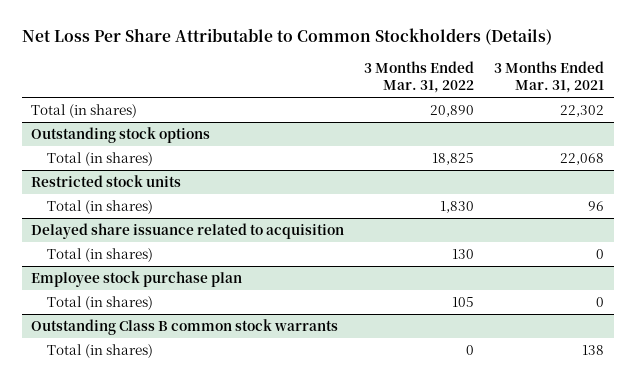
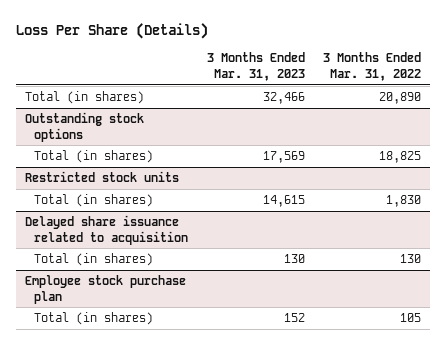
[21,28,552,46] Net Loss Per Share Attributable to Common Stockholders (Details) -> [16,23,209,40] Loss Per Share (Details)
[494,60,605,93] 3 Months Ended Mar. 31, 2021 -> none
none -> [206,52,305,82] 3 Months Ended Mar. 31, 2023
[31,318,339,335] Outstanding Class B common stock warrants -> none
[47,343,154,358] Total (in shares) -> none

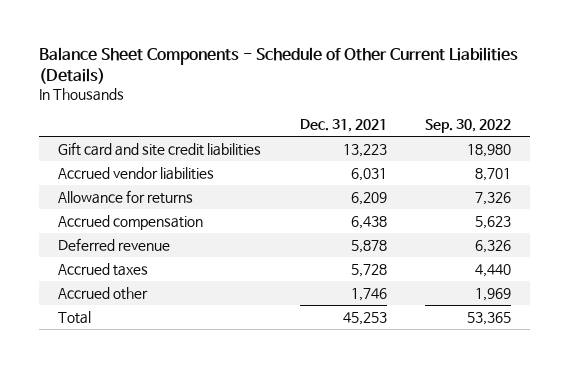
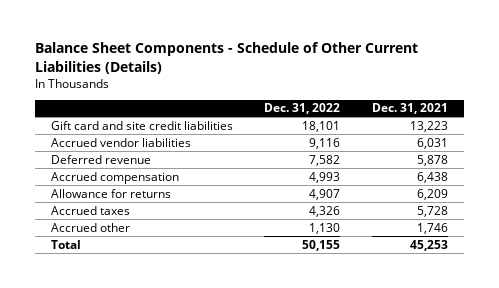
[424,119,511,134] Sep. 30, 2022 -> none
none -> [264,103,341,115] Dec. 31, 2022
[58,214,204,230] Accrued compensation -> [50,171,179,184] Accrued compensation
[58,189,194,204] Allowance for returns -> [50,188,171,198] Allowance for returns

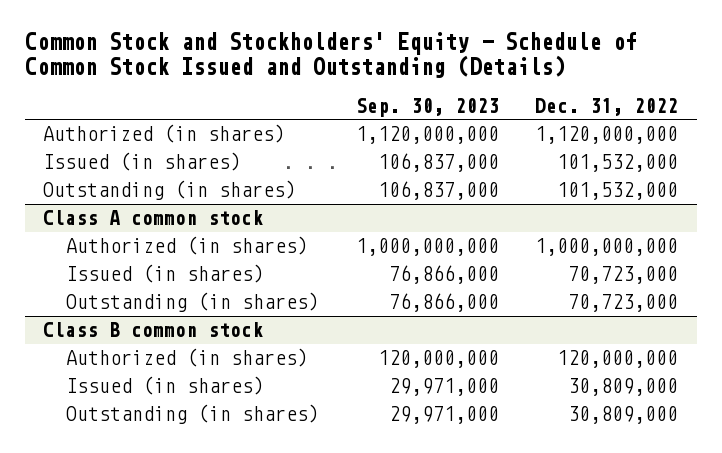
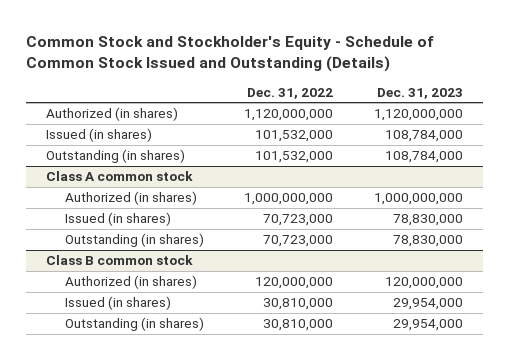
[25,32,638,79] Common Stock and Stockholders' Equity - Schedule of Common Stock Issued and Outstanding (Details) -> [26,36,435,73] Common Stock and Stockholder's Equity - Schedule of Common Stock Issued and Outstanding (Details)
[355,97,499,117] Sep. 30, 2023 -> none
none -> [376,87,463,99] Dec. 31, 2023
[568,378,679,397] 30,809,000 -> [263,298,334,311] 30,810,000
[568,406,679,425] 30,809,000 -> [263,319,334,332] 30,810,000

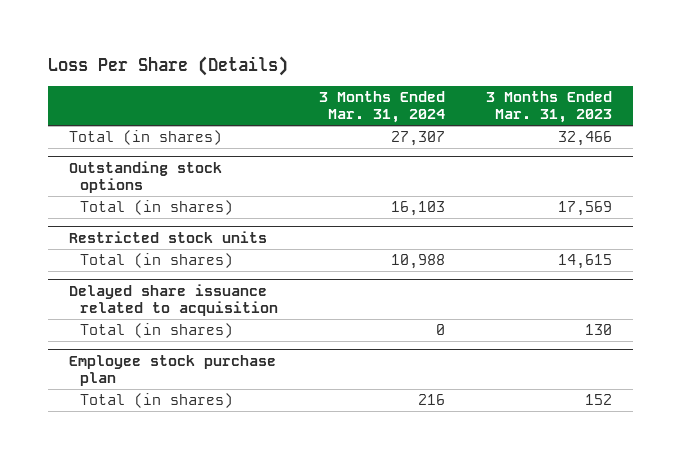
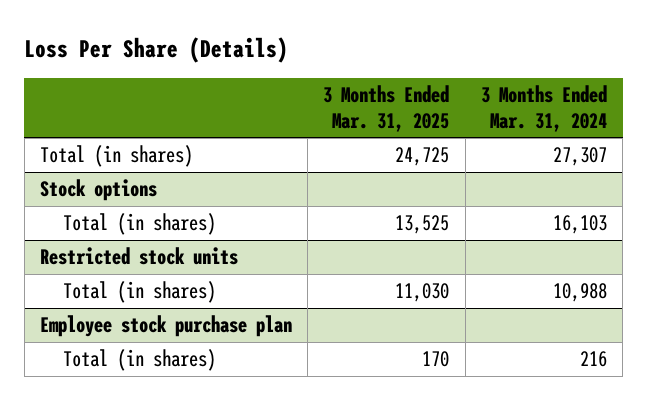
[485,90,612,124] 3 Months Ended Mar. 31, 2023 -> none
none -> [323,85,450,132] 3 Months Ended Mar. 31, 2025
[68,160,222,194] Outstanding stock options -> [40,179,158,202] Stock options
[68,283,278,317] Delayed share issuance related to acquisition -> none
[79,323,233,339] Total (in shares) -> none

